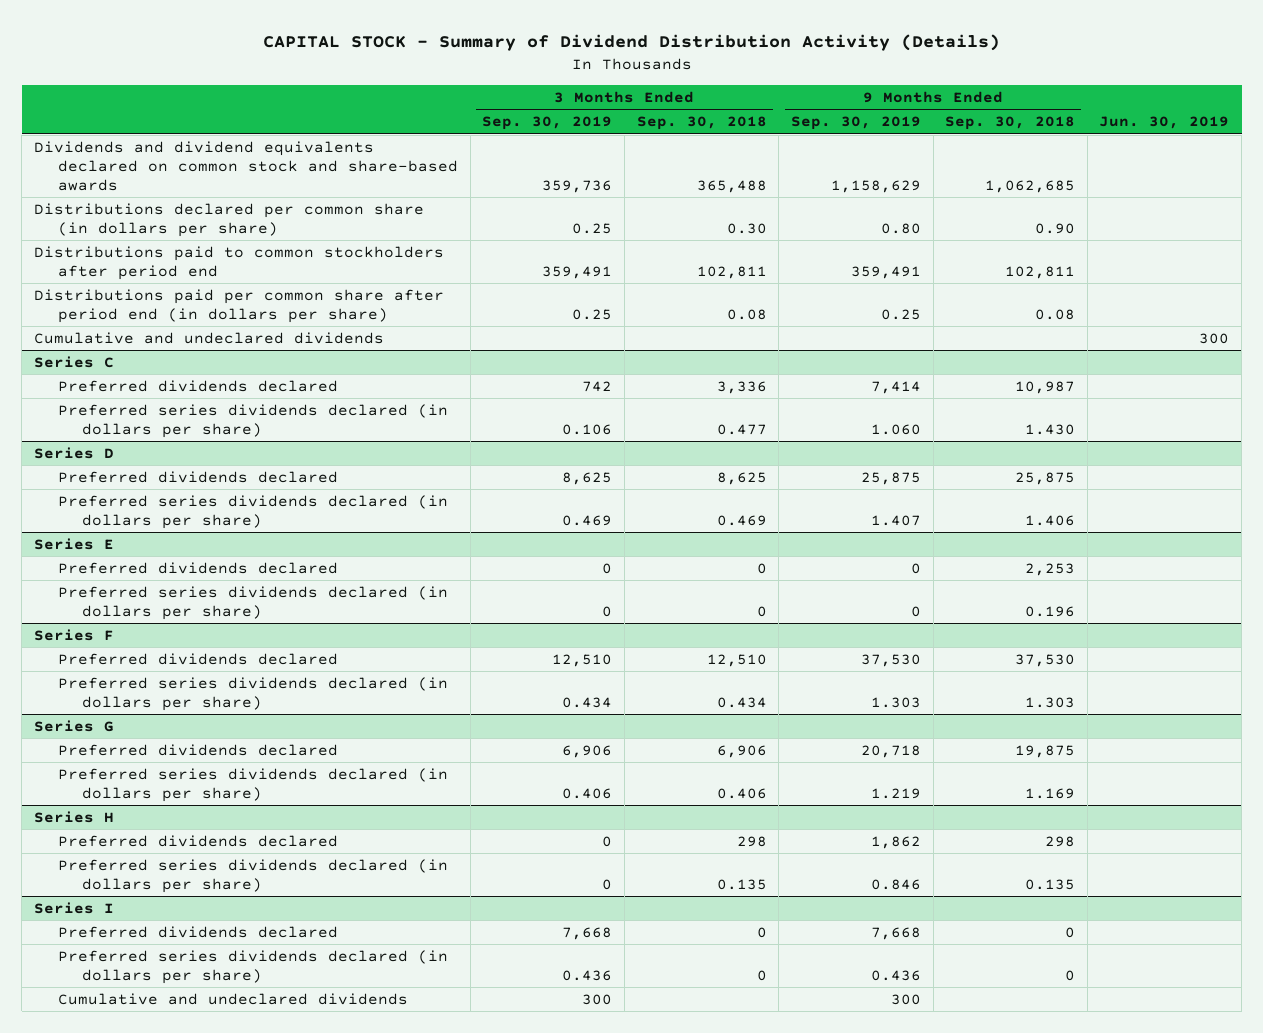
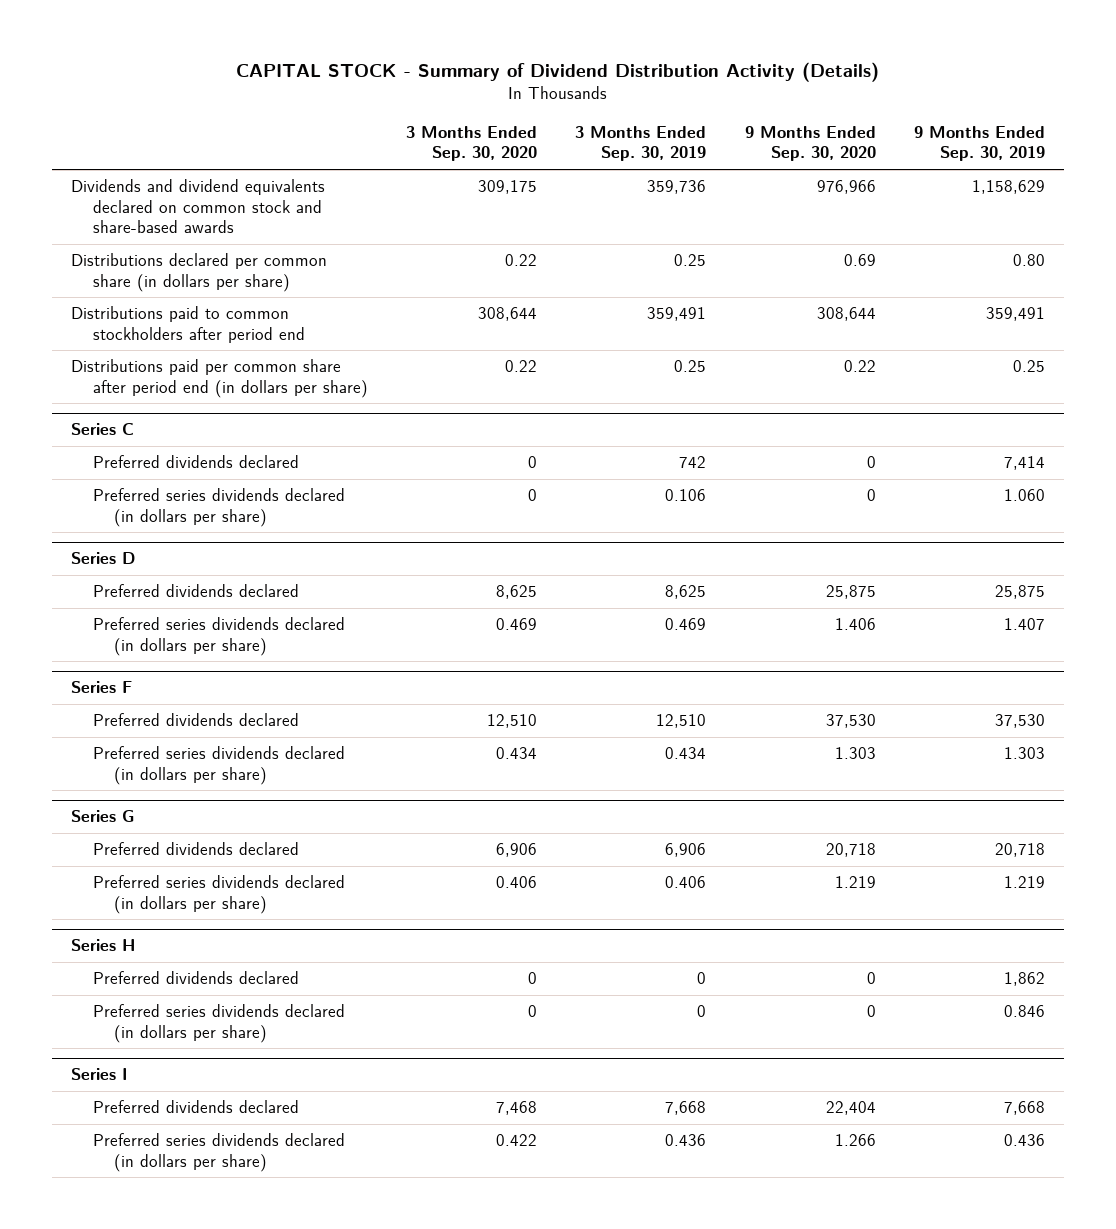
[636,116,767,131] Sep. 30, 2018 -> none
[945,116,1076,131] Sep. 30, 2018 -> none
[1099,116,1230,130] Jun. 30, 2019 -> none
none -> [405,125,537,162] 3 Months Ended Sep. 30, 2020
none -> [744,125,876,162] 9 Months Ended Sep. 30, 2020
[33,331,384,344] Cumulative and undeclared dividends -> none
[33,537,114,550] Series E -> none
[58,561,339,574] Preferred dividends declared -> none
[58,585,449,620] Preferred series dividends declared (in dollars per share) -> none
[58,992,409,1005] Cumulative and undeclared dividends -> none

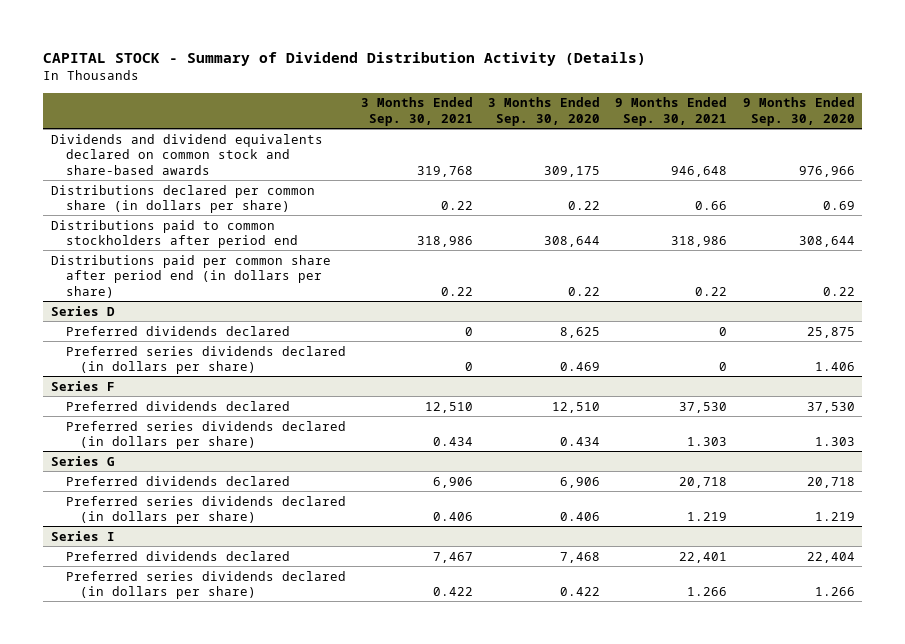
[575,125,707,162] 3 Months Ended Sep. 30, 2019 -> none
[913,125,1045,162] 9 Months Ended Sep. 30, 2019 -> none
none -> [360,97,473,127] 3 Months Ended Sep. 30, 2021
none -> [615,97,728,127] 9 Months Ended Sep. 30, 2021
[71,423,135,436] Series C -> none
[92,455,299,469] Preferred dividends declared -> none
[92,488,345,527] Preferred series dividends declared (in dollars per share) -> none
[71,939,137,952] Series H -> none
[92,971,299,985] Preferred dividends declared -> none
[92,1004,345,1043] Preferred series dividends declared (in dollars per share) -> none

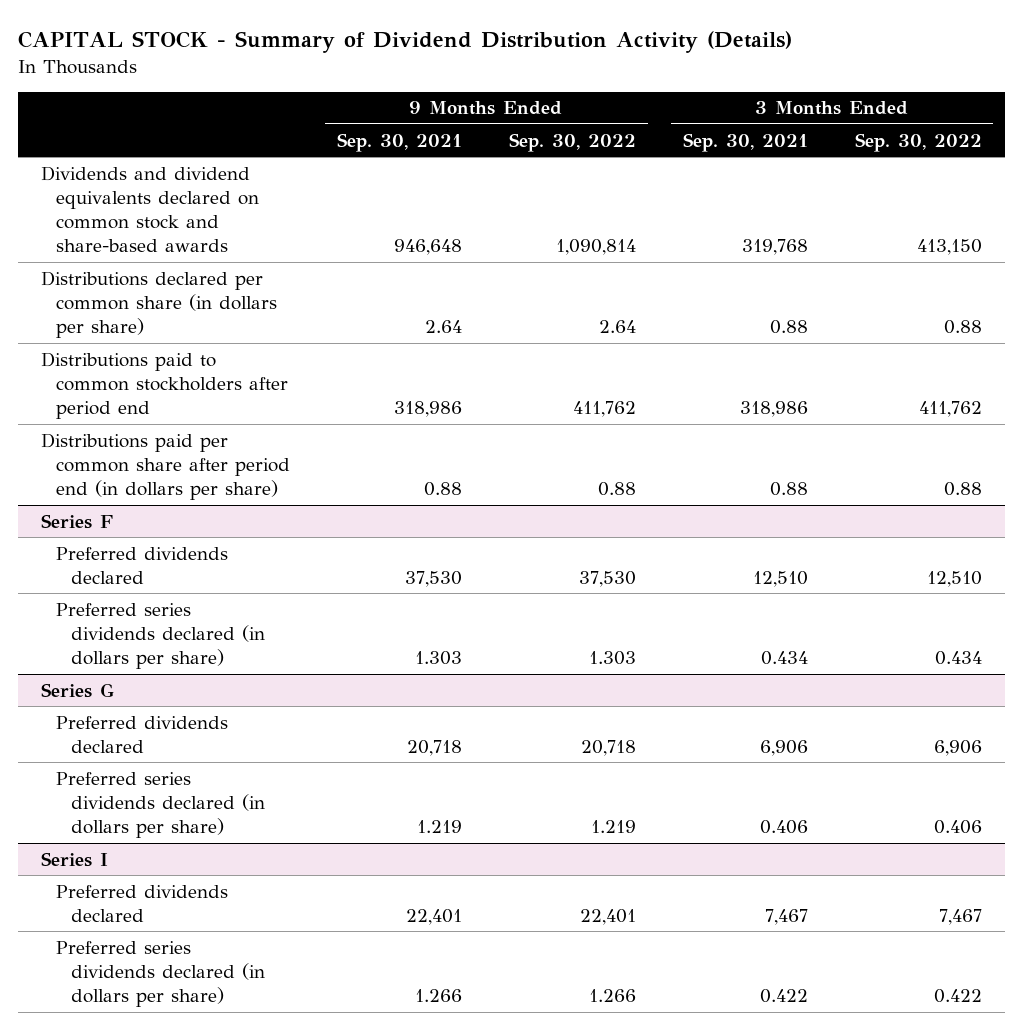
[488,97,601,127] 3 Months Ended Sep. 30, 2020 -> none
[742,97,855,127] 9 Months Ended Sep. 30, 2020 -> none
none -> [508,132,636,152] Sep. 30, 2022
none -> [854,132,982,152] Sep. 30, 2022
[440,201,473,211] 0.22 -> [769,319,808,334] 0.88
[695,201,728,211] 0.66 -> [424,319,462,333] 2.64
[50,305,115,316] Series D -> none
[65,325,290,336] Preferred dividends declared -> none
[65,345,346,375] Preferred series dividends declared (in dollars per share) -> none
[440,286,473,296] 0.22 -> [769,481,808,496] 0.88
[695,286,728,296] 0.22 -> [423,481,462,496] 0.88

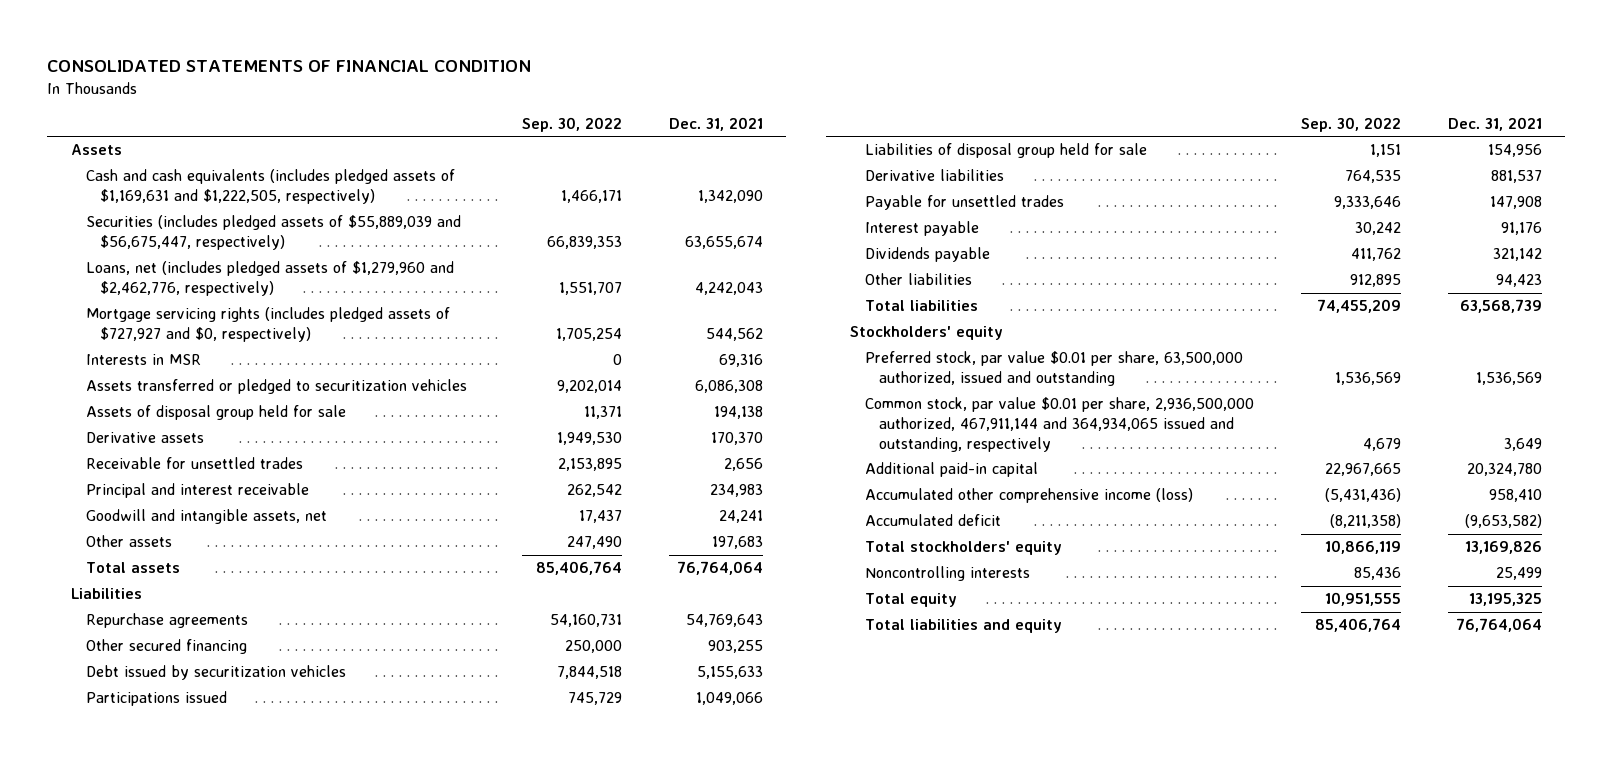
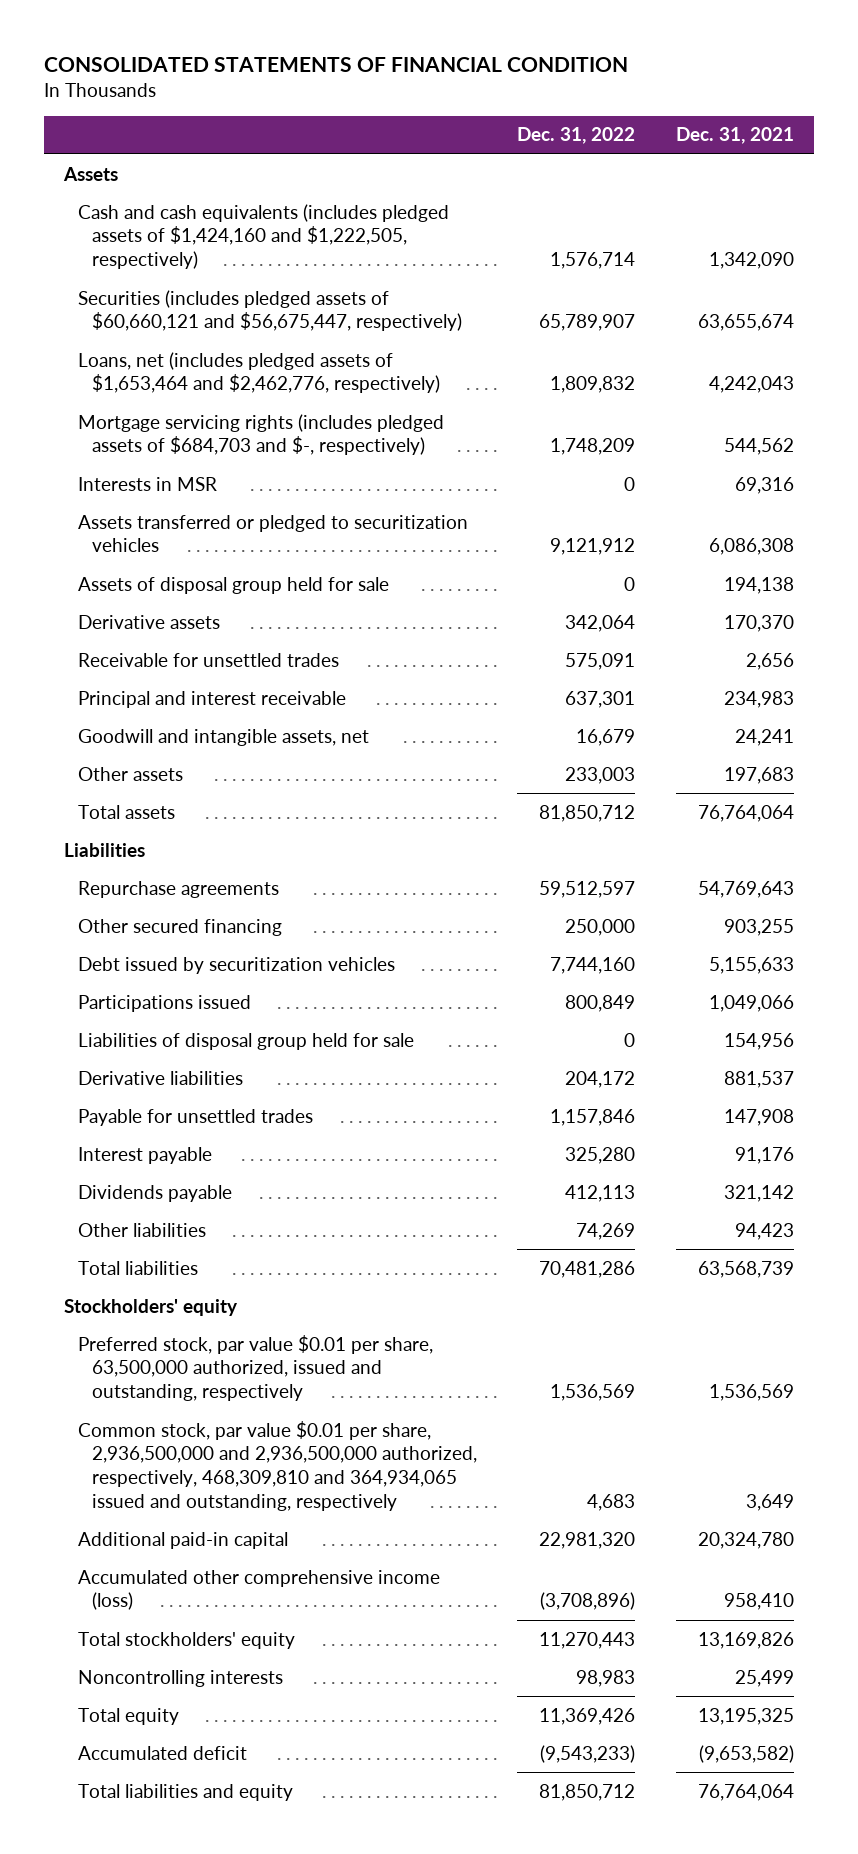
[521,116,622,132] Sep. 30, 2022 -> none
none -> [517,127,636,145] Dec. 31, 2022
[85,169,455,205] Cash and cash equivalents (includes pledged assets of $1,169,631 and $1,222,505, respectively) -> [77,203,449,270] Cash and cash equivalents (includes pledged assets of $1,424,160 and $1,222,505, respectively)
[85,215,461,251] Securities (includes pledged assets of $55,889,039 and $56,675,447, respectively) -> [77,289,462,332] Securities (includes pledged assets of $60,660,121 and $56,675,447, respectively)
[85,261,454,297] Loans, net (includes pledged assets of $1,279,960 and $2,462,776, respectively) -> [77,351,440,394] Loans, net (includes pledged assets of $1,653,464 and $2,462,776, respectively)
[85,307,450,343] Mortgage servicing rights (includes pledged assets of $727,927 and $0, respectively) -> [77,413,444,456] Mortgage servicing rights (includes pledged assets of $684,703 and $-, respectively)
[864,351,1243,387] Preferred stock, par value $0.01 per share, 63,500,000 authorized, issued and outstanding -> [77,1334,433,1402] Preferred stock, par value $0.01 per share, 63,500,000 authorized, issued and outstanding, respectively
[864,397,1254,452] Common stock, par value $0.01 per share, 2,936,500,000 authorized, 467,911,144 and 364,934,065 issued and outstanding, respectively -> [77,1420,477,1512] Common stock, par value $0.01 per share, 2,936,500,000 and 2,936,500,000 authorized, respectively, 468,309,810 and 364,934,065 issued and outstanding, respectively
[864,514,1001,527] Accumulated deficit -> [77,1745,247,1760] Accumulated deficit

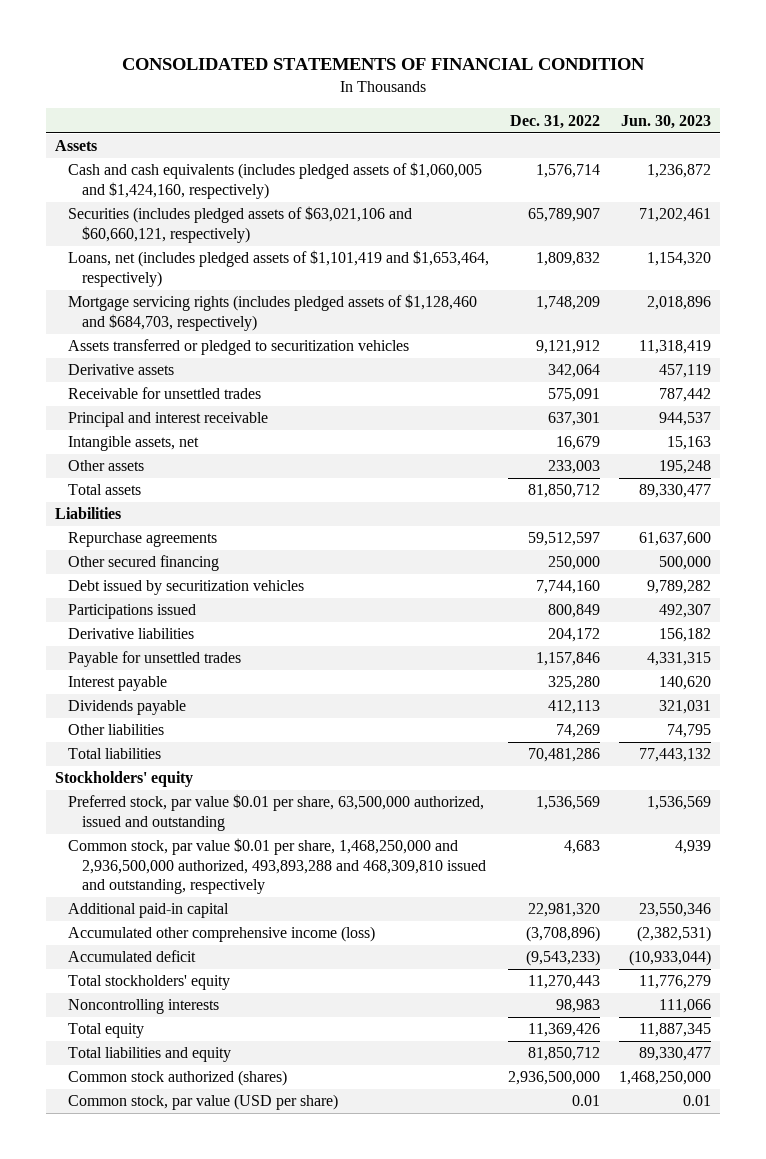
[675,127,794,145] Dec. 31, 2021 -> none
none -> [620,114,711,129] Jun. 30, 2023
[77,476,217,491] Interests in MSR -> none
[77,203,449,270] Cash and cash equivalents (includes pledged assets of $1,424,160 and $1,222,505, respectively) -> [68,162,483,199] Cash and cash equivalents (includes pledged assets of $1,060,005 and $1,424,160, respectively)
[77,289,462,332] Securities (includes pledged assets of $60,660,121 and $56,675,447, respectively) -> [68,206,413,243] Securities (includes pledged assets of $63,021,106 and $60,660,121, respectively)
[77,351,440,394] Loans, net (includes pledged assets of $1,653,464 and $2,462,776, respectively) -> [68,250,490,287] Loans, net (includes pledged assets of $1,101,419 and $1,653,464, respectively)
[77,413,444,456] Mortgage servicing rights (includes pledged assets of $684,703 and $-, respectively) -> [68,294,478,331] Mortgage servicing rights (includes pledged assets of $1,128,460 and $684,703, respectively)
[77,576,389,594] Assets of disposal group held for sale -> none
[77,728,369,746] Goodwill and intangible assets, net -> [68,436,200,452] Intangible assets, net
[77,1032,414,1050] Liabilities of disposal group held for sale -> none
[77,1334,433,1402] Preferred stock, par value $0.01 per share, 63,500,000 authorized, issued and outstanding, respectively -> [68,794,485,831] Preferred stock, par value $0.01 per share, 63,500,000 authorized, issued and outstanding
[77,1420,477,1512] Common stock, par value $0.01 per share, 2,936,500,000 and 2,936,500,000 authorized, respectively, 468,309,810 and 364,934,065 issued and outstanding, respectively -> [68,838,486,894] Common stock, par value $0.01 per share, 1,468,250,000 and 2,936,500,000 authorized, 493,893,288 and 468,309,810 issued and outstanding, respectively
[77,1745,247,1760] Accumulated deficit -> [68,950,197,963] Accumulated deficit
none -> [68,1070,288,1087] Common stock authorized (shares)
none -> [68,1094,339,1111] Common stock, par value (USD per share)

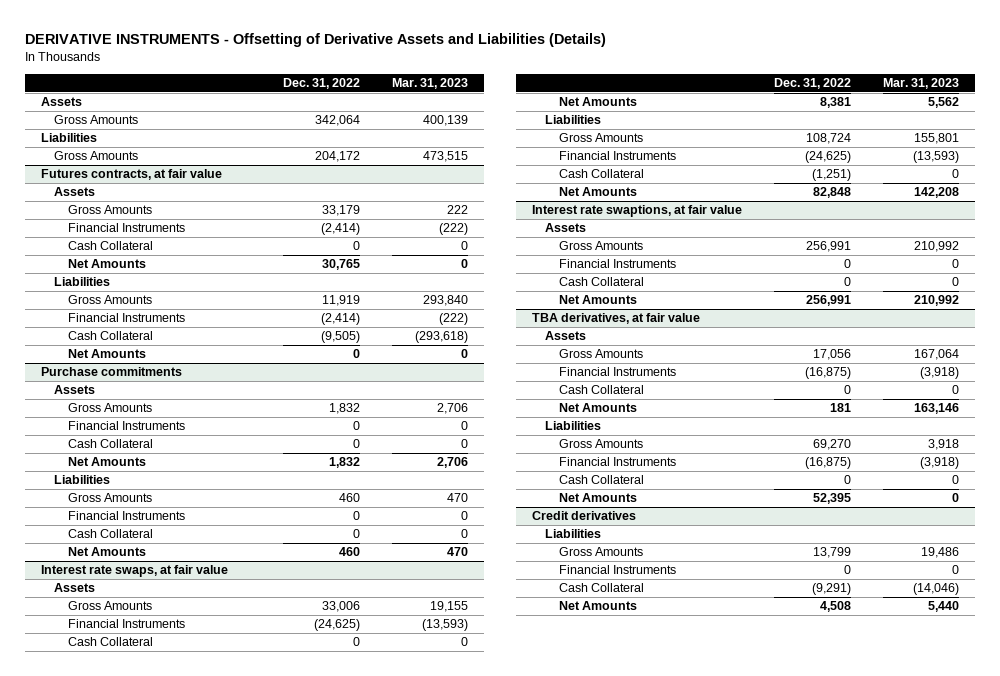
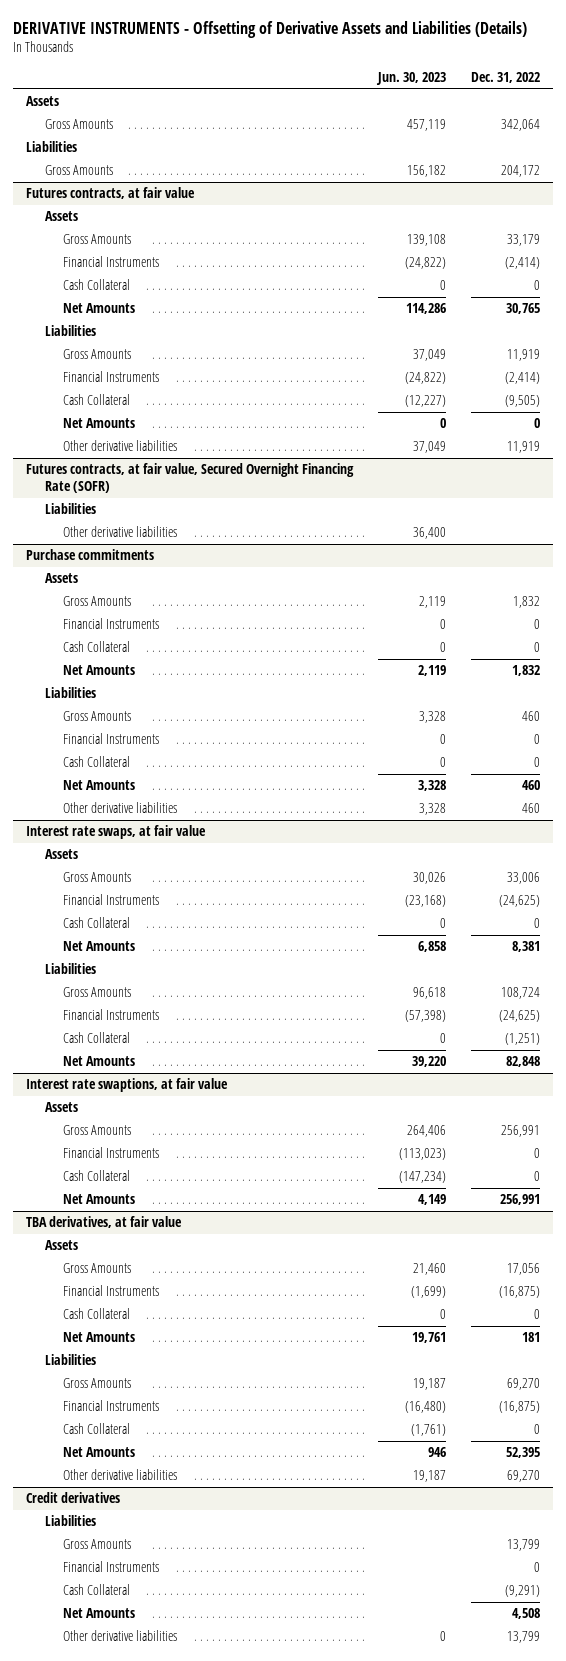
[392,78,469,90] Mar. 31, 2023 -> none
none -> [375,72,446,86] Jun. 30, 2023
none -> [63,440,178,452] Other derivative liabilities
none -> [25,463,354,493] Futures contracts, at fair value, Secured Overnight Financing Rate (SOFR)
none -> [44,503,96,515] Liabilities
none -> [63,526,178,538] Other derivative liabilities
none -> [63,802,178,814] Other derivative liabilities
none -> [63,1469,178,1481] Other derivative liabilities
none -> [63,1630,178,1642] Other derivative liabilities

